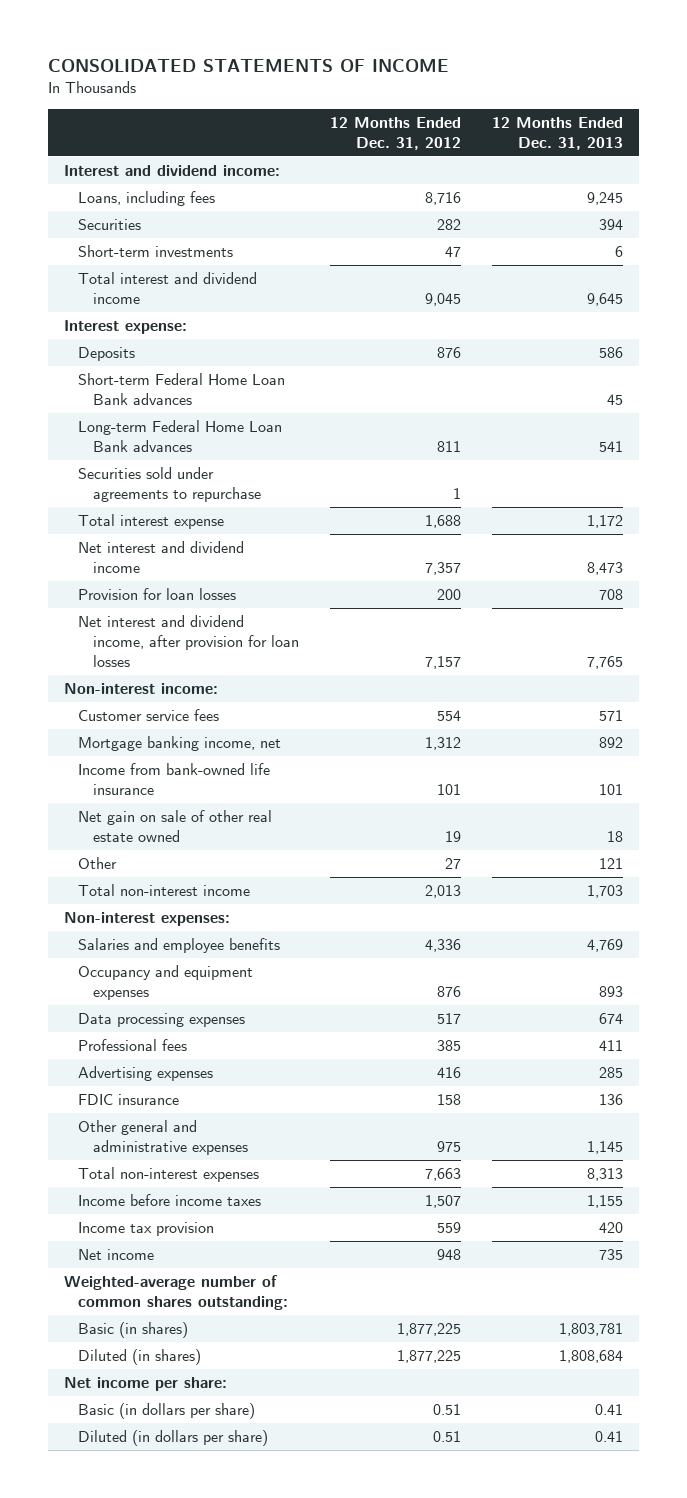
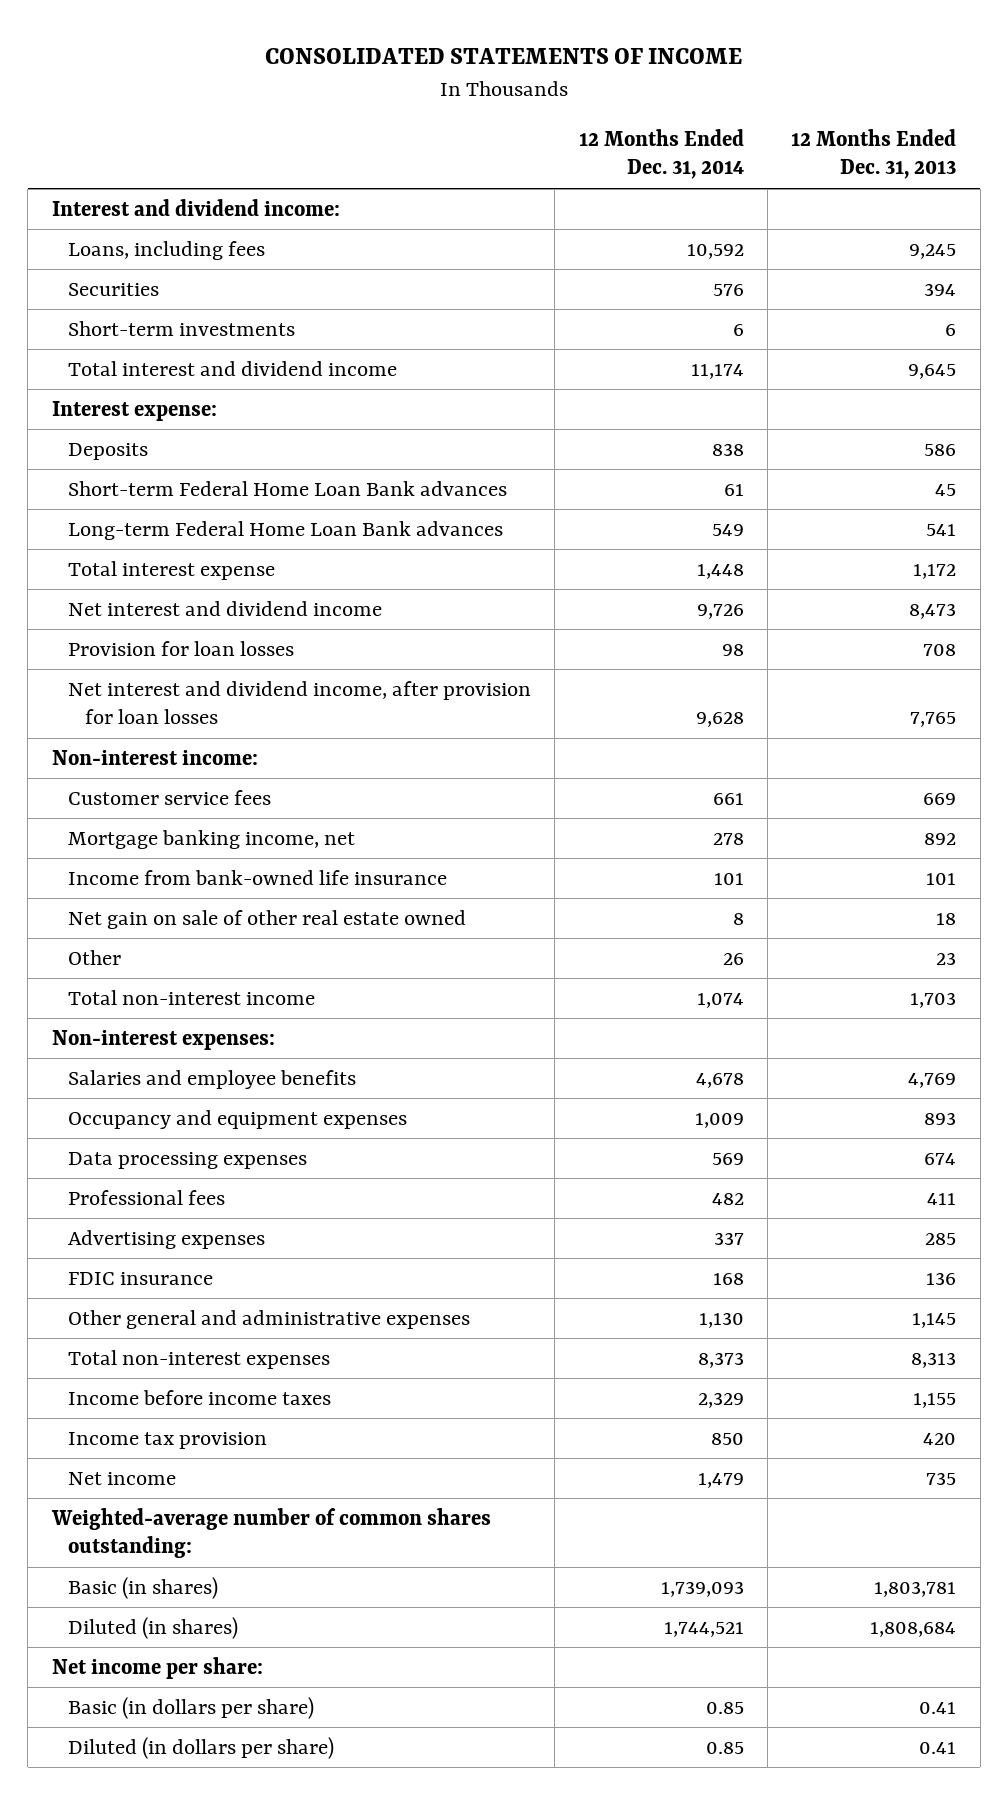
[330,116,462,150] 12 Months Ended Dec. 31, 2012 -> none
none -> [578,129,744,180] 12 Months Ended Dec. 31, 2014
[78,467,262,503] Securities sold under agreements to repurchase -> none
[599,710,624,722] 571 -> [923,792,957,805] 669
[599,858,624,870] 121 -> [936,951,957,965] 23

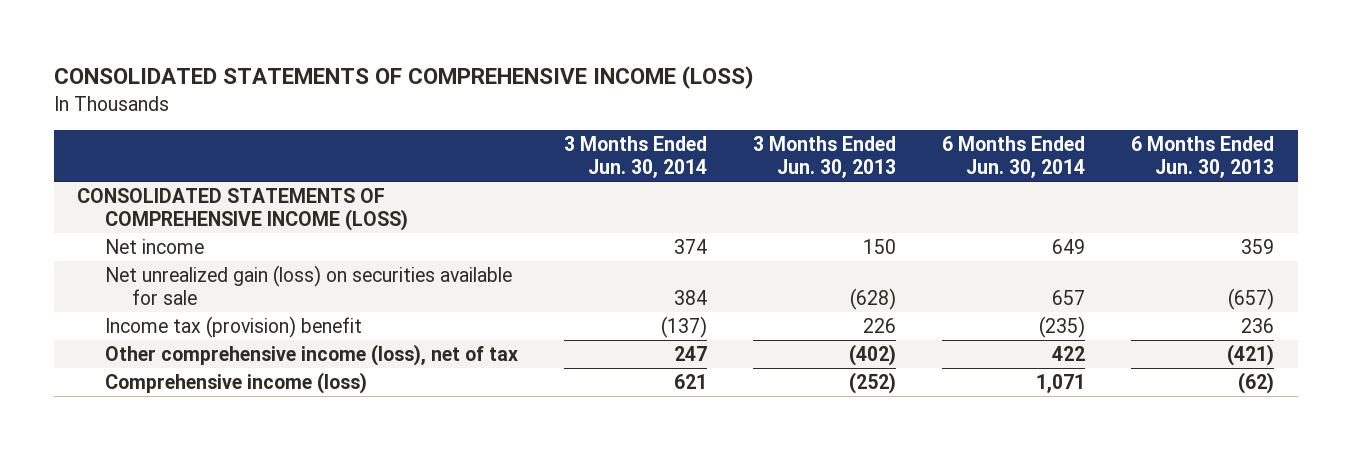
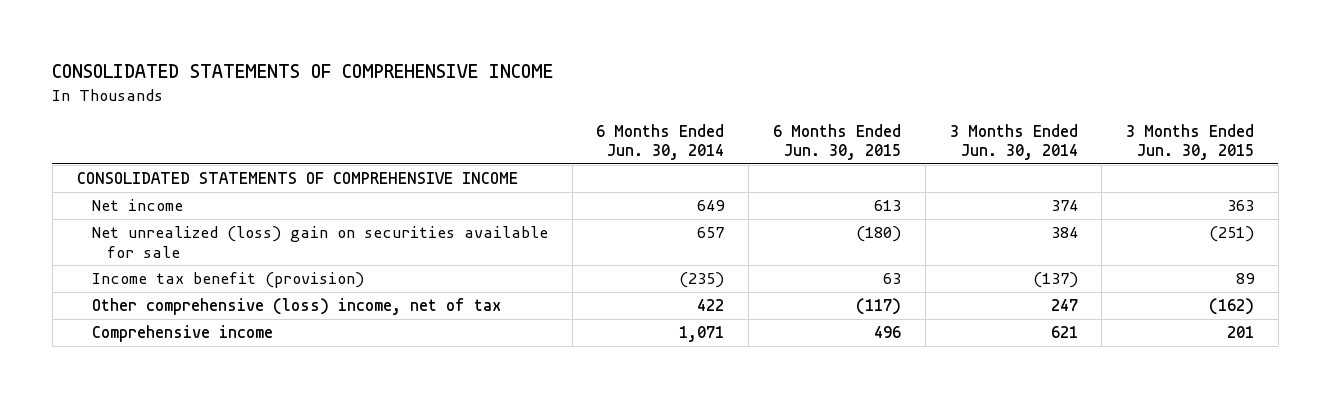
[54,66,755,90] CONSOLIDATED STATEMENTS OF COMPREHENSIVE INCOME (LOSS) -> [52,64,554,79] CONSOLIDATED STATEMENTS OF COMPREHENSIVE INCOME
[753,136,897,178] 3 Months Ended Jun. 30, 2013 -> none
[1131,136,1275,178] 6 Months Ended Jun. 30, 2013 -> none
none -> [772,123,901,161] 6 Months Ended Jun. 30, 2015
none -> [1126,123,1255,161] 3 Months Ended Jun. 30, 2015
[77,188,408,231] CONSOLIDATED STATEMENTS OF COMPREHENSIVE INCOME (LOSS) -> [76,172,518,185] CONSOLIDATED STATEMENTS OF COMPREHENSIVE INCOME
[104,265,512,305] Net unrealized gain (loss) on securities available for sale -> [91,226,548,258] Net unrealized (loss) gain on securities available for sale
[104,316,362,339] Income tax (provision) benefit -> [91,272,364,289] Income tax benefit (provision)
[104,344,518,367] Other comprehensive income (loss), net of tax -> [91,298,501,316] Other comprehensive (loss) income, net of tax
[104,372,367,395] Comprehensive income (loss) -> [91,325,273,343] Comprehensive income

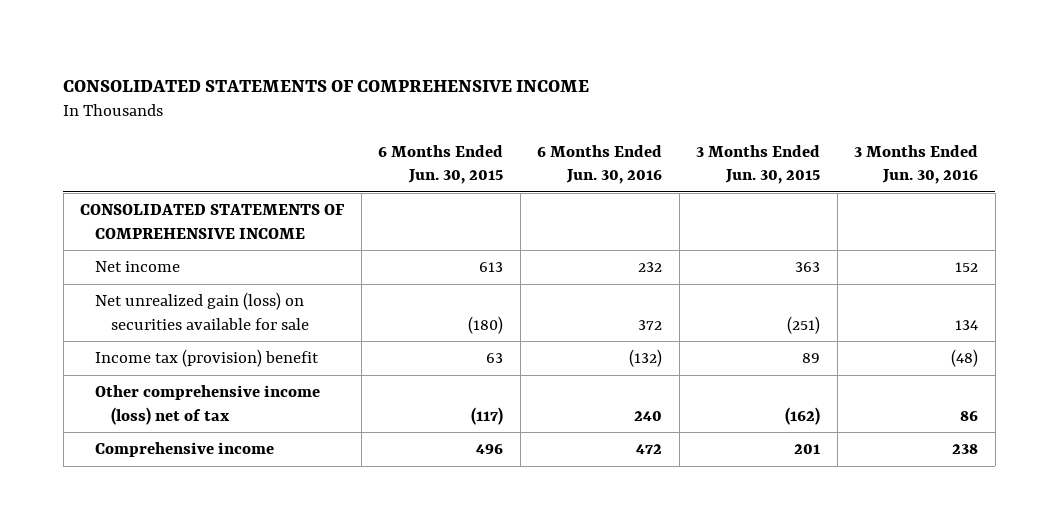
[596,123,725,161] 6 Months Ended Jun. 30, 2014 -> none
[949,123,1078,161] 3 Months Ended Jun. 30, 2014 -> none
none -> [537,144,663,185] 6 Months Ended Jun. 30, 2016
none -> [854,144,979,185] 3 Months Ended Jun. 30, 2016
[91,226,548,258] Net unrealized (loss) gain on securities available for sale -> [95,292,309,330] Net unrealized gain (loss) on securities available for sale
[91,272,364,289] Income tax benefit (provision) -> [95,349,320,368] Income tax (provision) benefit
[91,298,501,316] Other comprehensive (loss) income, net of tax -> [95,385,321,425] Other comprehensive income (loss) net of tax

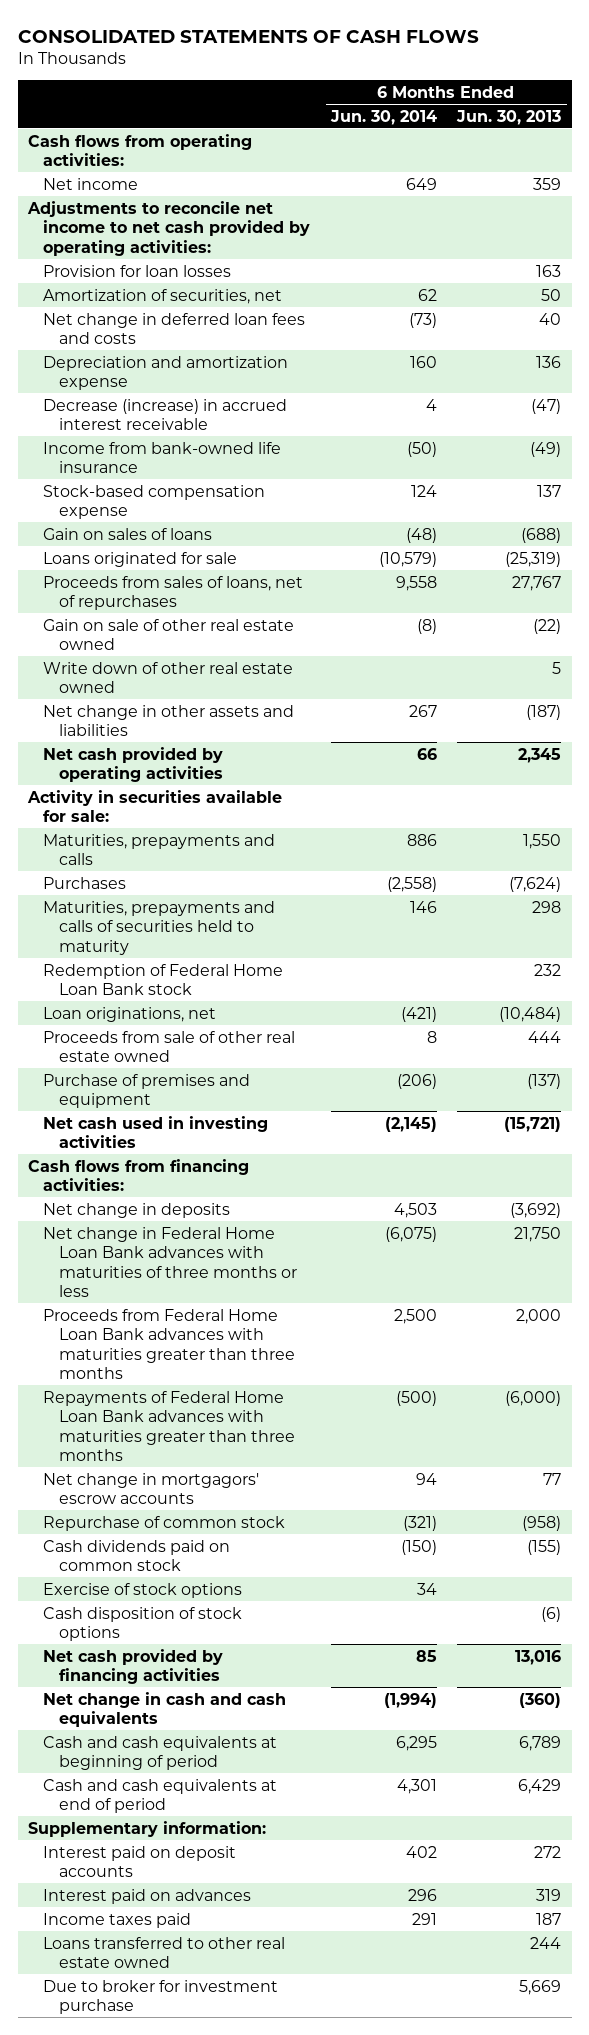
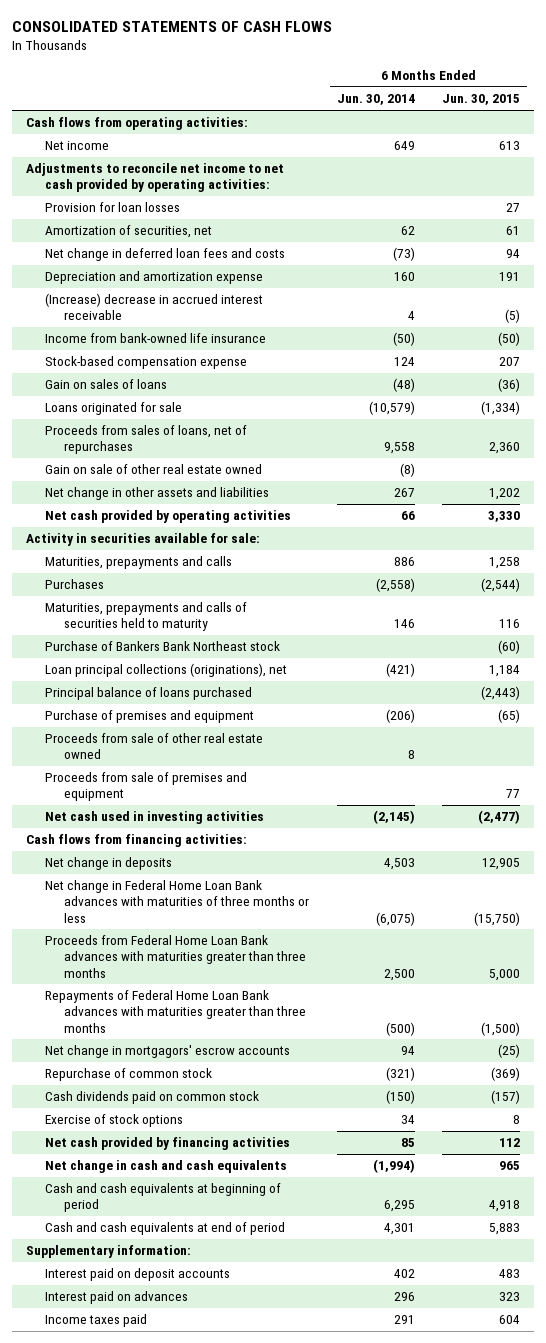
[456,109,562,125] Jun. 30, 2013 -> none
none -> [442,94,521,106] Jun. 30, 2015
[43,398,288,431] Decrease (increase) in accrued interest receivable -> [44,293,263,321] (Increase) decrease in accrued interest receivable
[43,661,294,694] Write down of other real estate owned -> none
[43,963,284,996] Redemption of Federal Home Loan Bank stock -> none
none -> [44,641,280,652] Purchase of Bankers Bank Northeast stock
[43,1006,217,1022] Loan originations, net -> [44,663,287,678] Loan principal collections (originations), net
none -> [44,687,252,701] Principal balance of loans purchased
[43,1030,296,1063] Proceeds from sale of other real estate owned -> [44,733,263,760] Proceeds from sale of other real estate owned
none -> [44,772,247,802] Proceeds from sale of premises and equipment
[43,1606,243,1642] Cash disposition of stock options -> none
[43,1936,286,1969] Loans transferred to other real estate owned -> none
[43,1979,279,2015] Due to broker for investment purchase -> none

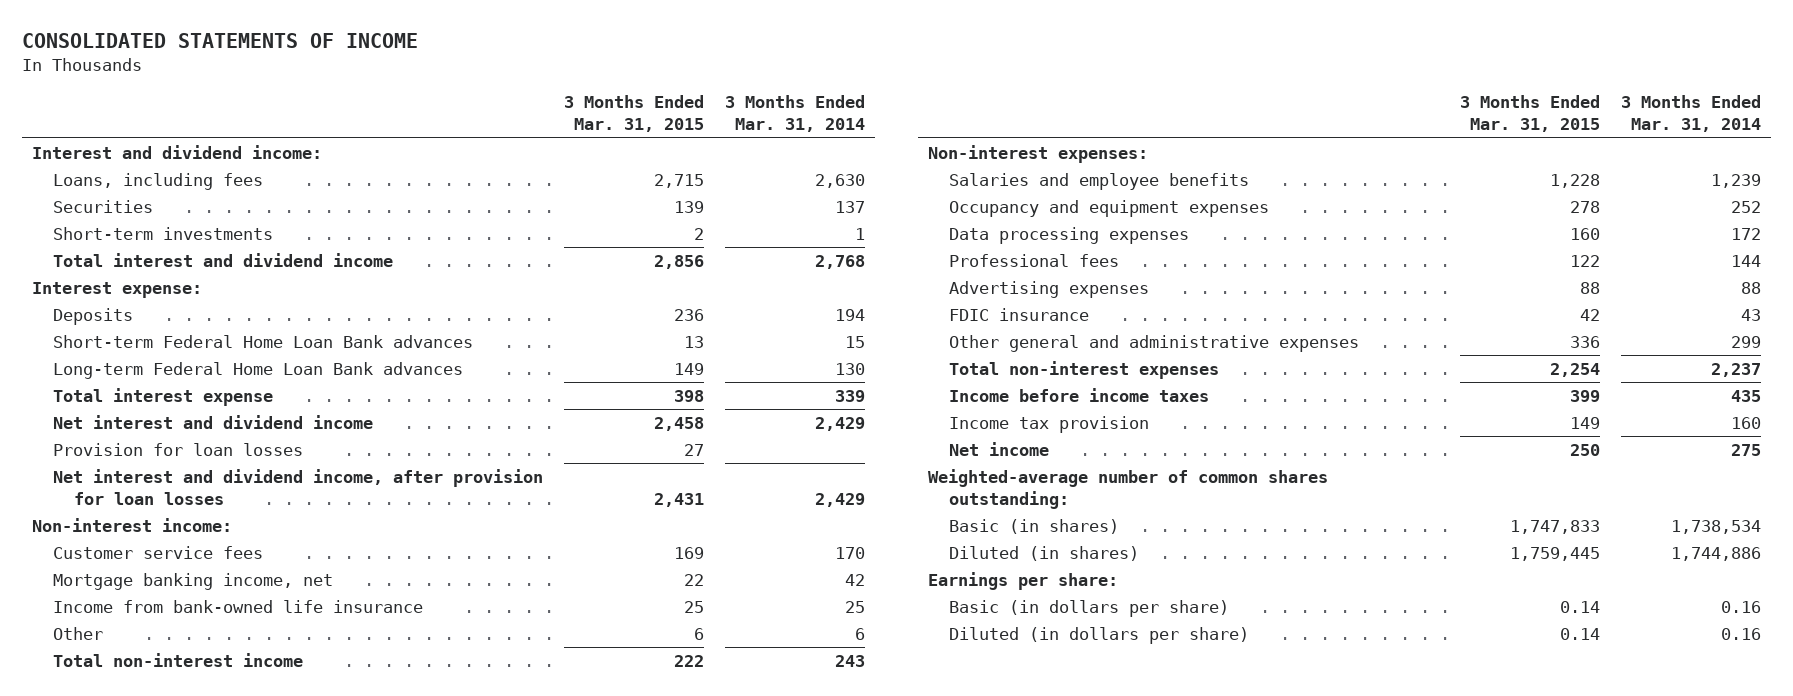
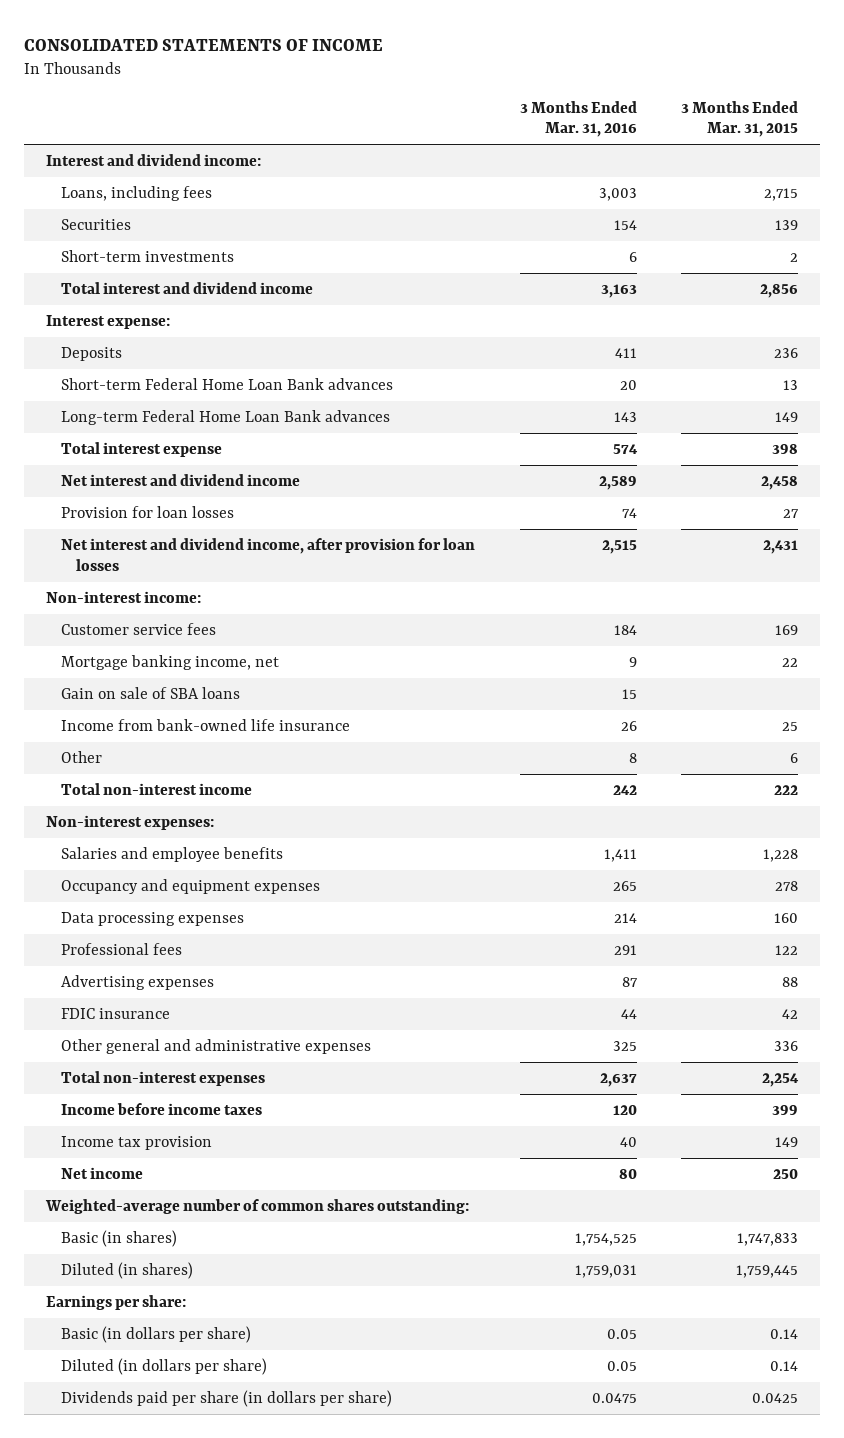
[724,95,865,133] 3 Months Ended Mar. 31, 2014 -> none
none -> [519,100,637,138] 3 Months Ended Mar. 31, 2016
none -> [60,686,240,699] Gain on sale of SBA loans
none -> [60,1389,392,1407] Dividends paid per share (in dollars per share)

